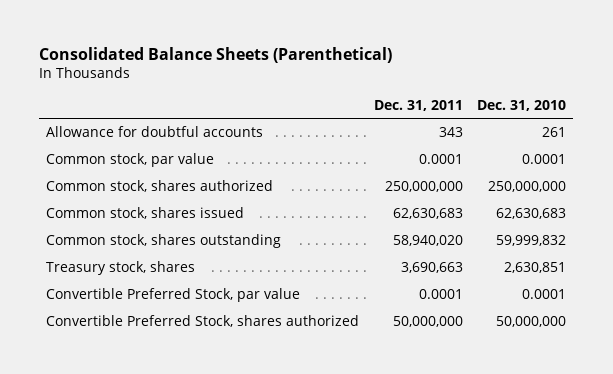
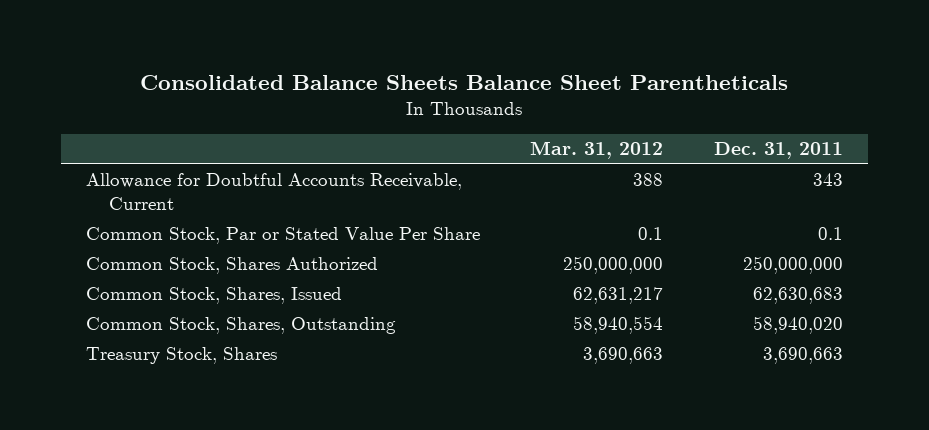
[39,47,393,64] Consolidated Balance Sheets (Parenthetical) -> [140,74,789,90] Consolidated Balance Sheets Balance Sheet Parentheticals
[477,99,567,111] Dec. 31, 2010 -> none
none -> [530,141,664,160] Mar. 31, 2012
[46,288,301,303] Convertible Preferred Stock, par value -> none
[46,315,360,328] Convertible Preferred Stock, shares authorized -> none
[46,126,264,138] Allowance for doubtful accounts -> [85,173,462,211] Allowance for Doubtful Accounts Receivable, Current
[46,153,215,168] Common stock, par value -> [85,227,480,245] Common Stock, Par or Stated Value Per Share
[418,154,463,165] 0.0001 -> [817,227,843,241] 0.1
[46,180,274,193] Common stock, shares authorized -> [85,257,378,275] Common Stock, Shares Authorized
[46,207,245,220] Common stock, shares issued -> [85,287,342,305] Common Stock, Shares, Issued
[46,234,282,249] Common stock, shares outstanding -> [85,317,396,335] Common Stock, Shares, Outstanding
[46,261,196,276] Treasury stock, shares -> [85,347,277,365] Treasury Stock, Shares

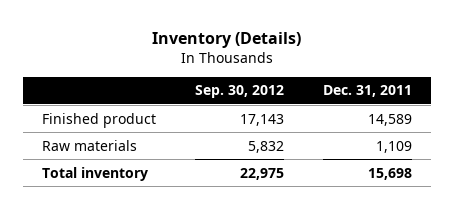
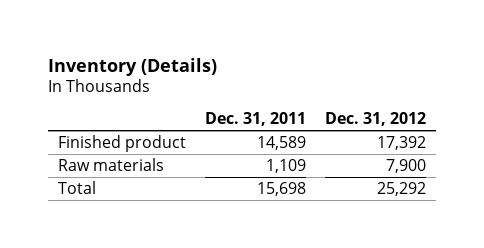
[194,85,284,99] Sep. 30, 2012 -> none
none -> [325,112,427,127] Dec. 31, 2012
[42,166,149,181] Total inventory -> [57,180,96,194] Total

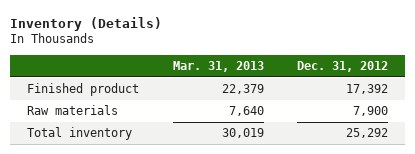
[204,112,306,127] Dec. 31, 2011 -> none
none -> [172,60,264,72] Mar. 31, 2013
[57,180,96,194] Total -> [26,127,132,141] Total inventory

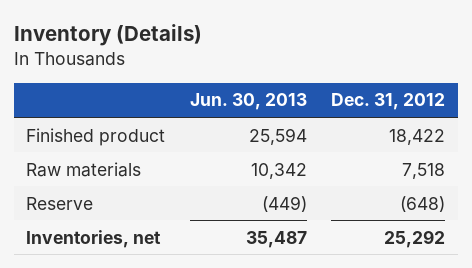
[172,60,264,72] Mar. 31, 2013 -> none
none -> [189,93,307,111] Jun. 30, 2013
[346,84,389,95] 17,392 -> [389,128,446,145] 18,422
[353,106,389,117] 7,900 -> [402,162,446,179] 7,518
none -> [26,196,94,210] Reserve
[26,127,132,141] Total inventory -> [26,229,162,248] Inventories, net

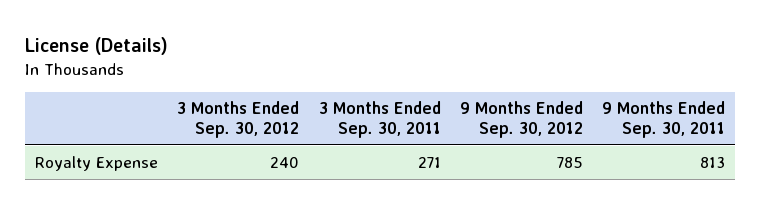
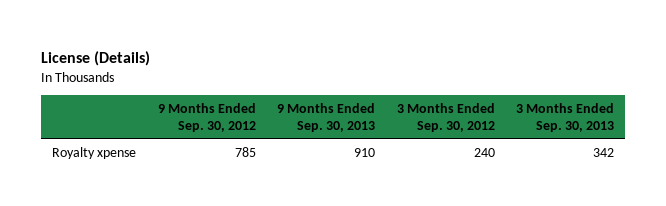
[318,100,441,139] 3 Months Ended Sep. 30, 2011 -> none
[602,100,726,139] 9 Months Ended Sep. 30, 2011 -> none
none -> [277,103,376,132] 9 Months Ended Sep. 30, 2013
none -> [516,103,615,132] 3 Months Ended Sep. 30, 2013
[34,156,158,172] Royalty Expense -> [51,146,136,159] Royalty xpense

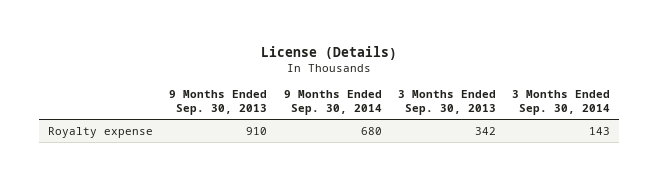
[157,103,256,132] 9 Months Ended Sep. 30, 2012 -> none
[396,103,495,132] 3 Months Ended Sep. 30, 2012 -> none
none -> [283,90,382,116] 9 Months Ended Sep. 30, 2014
none -> [512,90,611,116] 3 Months Ended Sep. 30, 2014
[51,146,136,159] Royalty xpense -> [47,127,153,139] Royalty expense

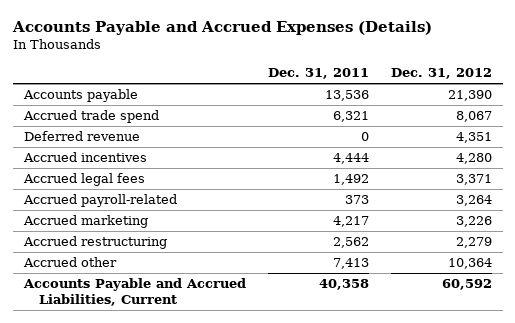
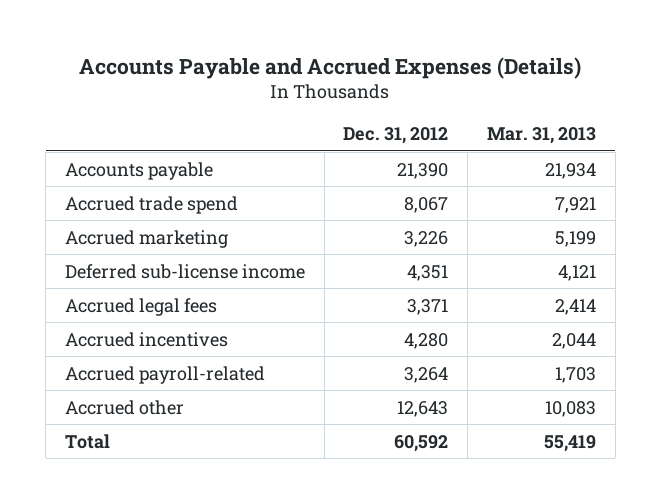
[267,68,369,80] Dec. 31, 2011 -> none
none -> [486,127,596,145] Mar. 31, 2013
[22,215,148,229] Accrued marketing -> [64,229,228,248] Accrued marketing
[23,131,140,142] Deferred revenue -> [64,263,305,279] Deferred sub-license income
[22,152,147,163] Accrued incentives -> [64,331,228,347] Accrued incentives
[22,236,167,250] Accrued restructuring -> none
[447,258,492,270] 10,364 -> [397,400,449,417] 12,643
[22,278,246,307] Accounts Payable and Accrued Liabilities, Current -> [64,433,110,449] Total

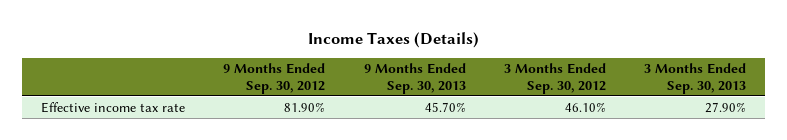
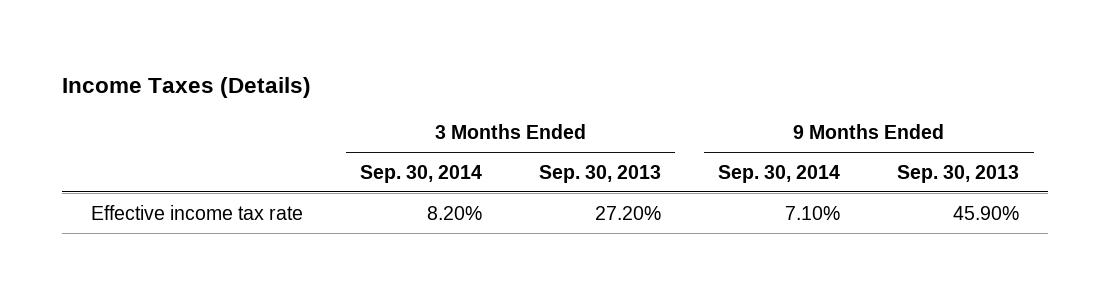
[223,63,326,94] 9 Months Ended Sep. 30, 2012 -> none
[503,63,606,94] 3 Months Ended Sep. 30, 2012 -> none
none -> [360,164,483,183] Sep. 30, 2014
none -> [718,164,841,183] Sep. 30, 2014
[424,102,466,113] 45.70% -> [953,205,1020,220] 45.90%
[705,102,747,114] 27.90% -> [595,205,662,220] 27.20%

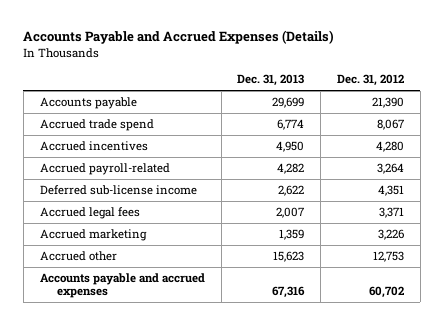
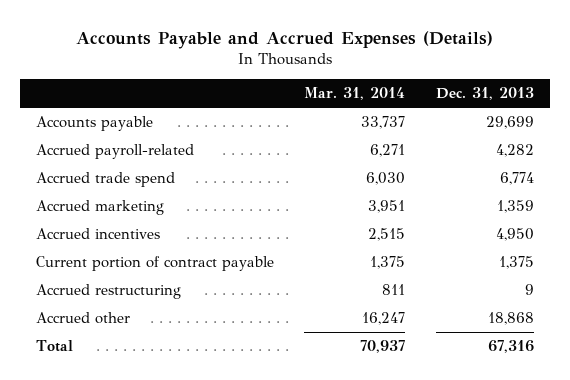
[336,74,404,87] Dec. 31, 2012 -> none
none -> [304,87,406,101] Mar. 31, 2014
[39,185,197,196] Deferred sub-license income -> none
[39,207,140,220] Accrued legal fees -> none
[39,119,154,132] Accrued trade spend -> [35,172,175,188] Accrued trade spend
[39,141,148,152] Accrued incentives -> [35,228,160,240] Accrued incentives
none -> [35,256,274,272] Current portion of contract payable
none -> [35,284,181,300] Accrued restructuring
[273,251,305,263] 15,623 -> [488,312,535,326] 18,868
[39,273,205,299] Accounts payable and accrued expenses -> [35,340,73,353] Total

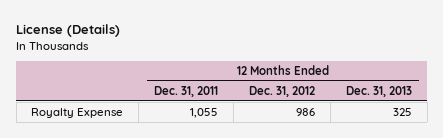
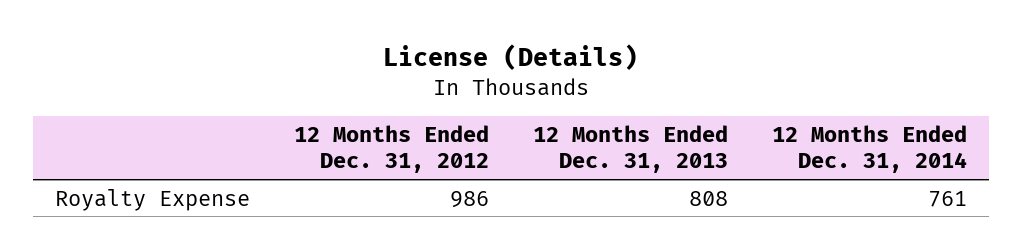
[154,85,219,97] Dec. 31, 2011 -> none
none -> [772,124,968,174] 12 Months Ended Dec. 31, 2014
[392,108,412,117] 325 -> [689,190,729,206] 808

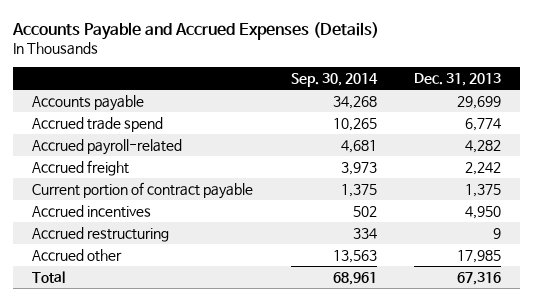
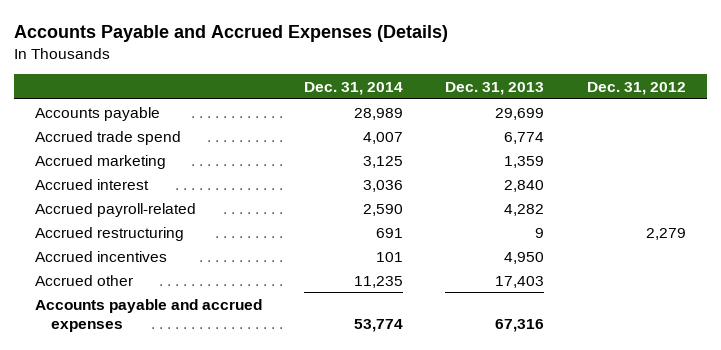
[290,72,378,87] Sep. 30, 2014 -> none
none -> [304,81,404,95] Dec. 31, 2014
none -> [586,81,686,95] Dec. 31, 2012
none -> [35,154,167,169] Accrued marketing
none -> [35,178,150,190] Accrued interest
[32,160,130,177] Accrued freight -> none
[32,182,254,200] Current portion of contract payable -> none
[32,205,152,219] Accrued incentives -> [35,250,168,262] Accrued incentives
[457,250,502,264] 17,985 -> [495,275,545,288] 17,403
[32,271,66,284] Total -> [35,298,263,333] Accounts payable and accrued expenses

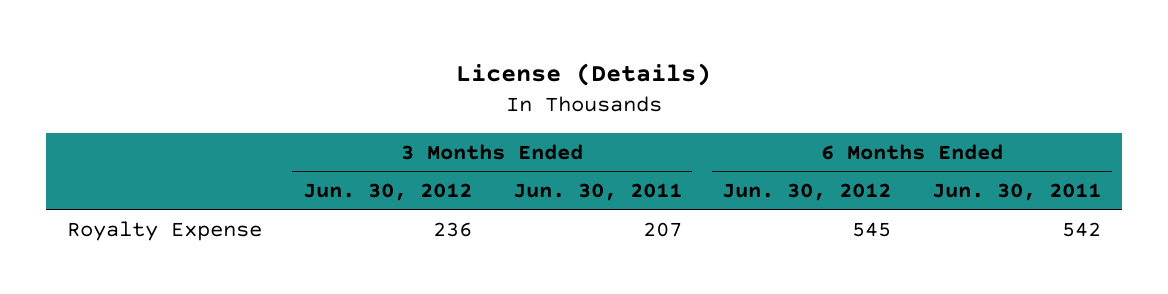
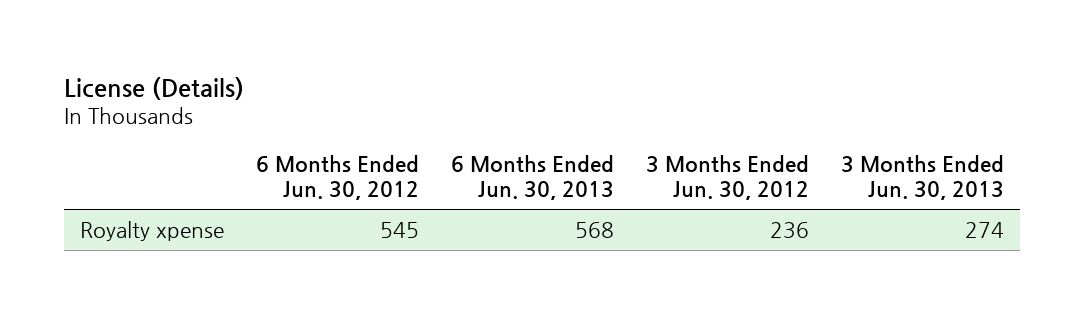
[512,182,682,201] Jun. 30, 2011 -> none
[932,182,1102,201] Jun. 30, 2011 -> none
none -> [450,154,614,201] 6 Months Ended Jun. 30, 2013
none -> [840,154,1004,201] 3 Months Ended Jun. 30, 2013
[66,220,262,241] Royalty Expense -> [80,221,225,242] Royalty xpense

